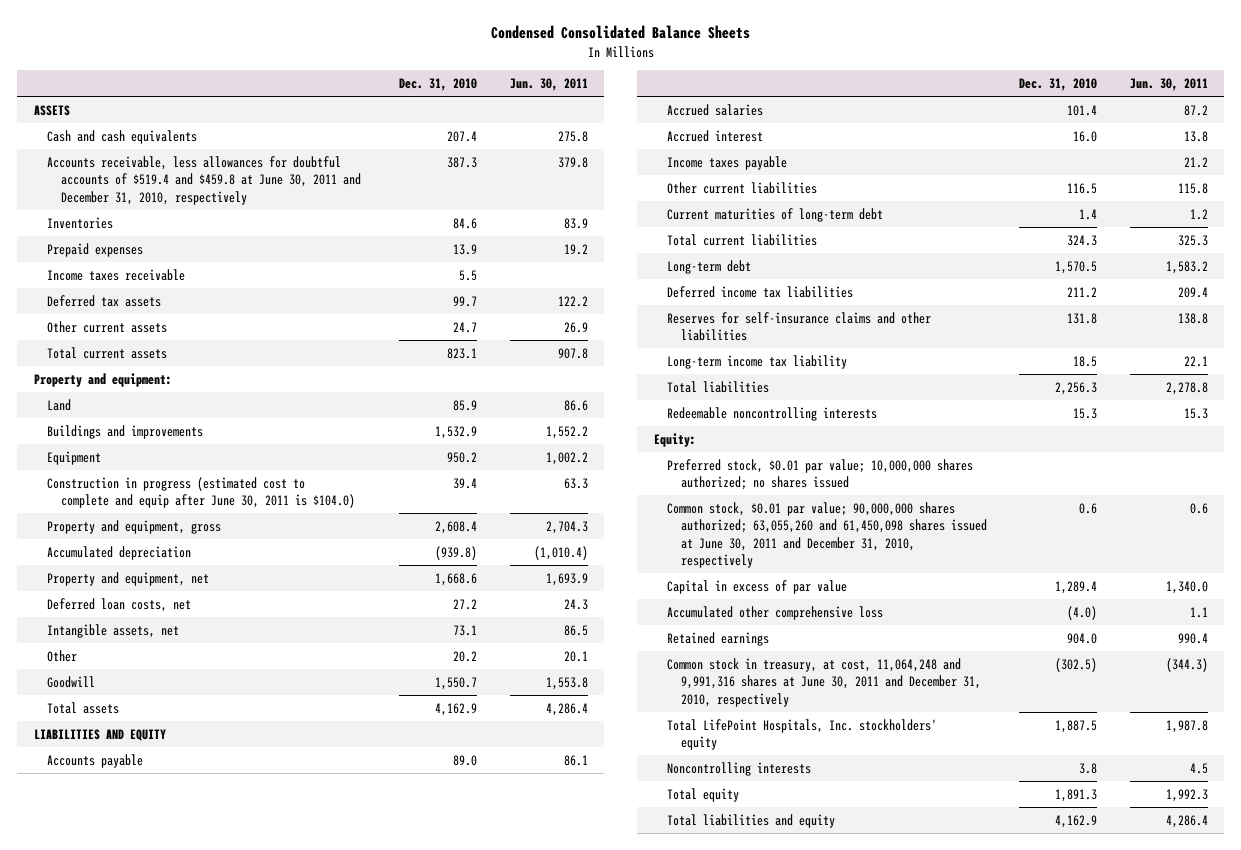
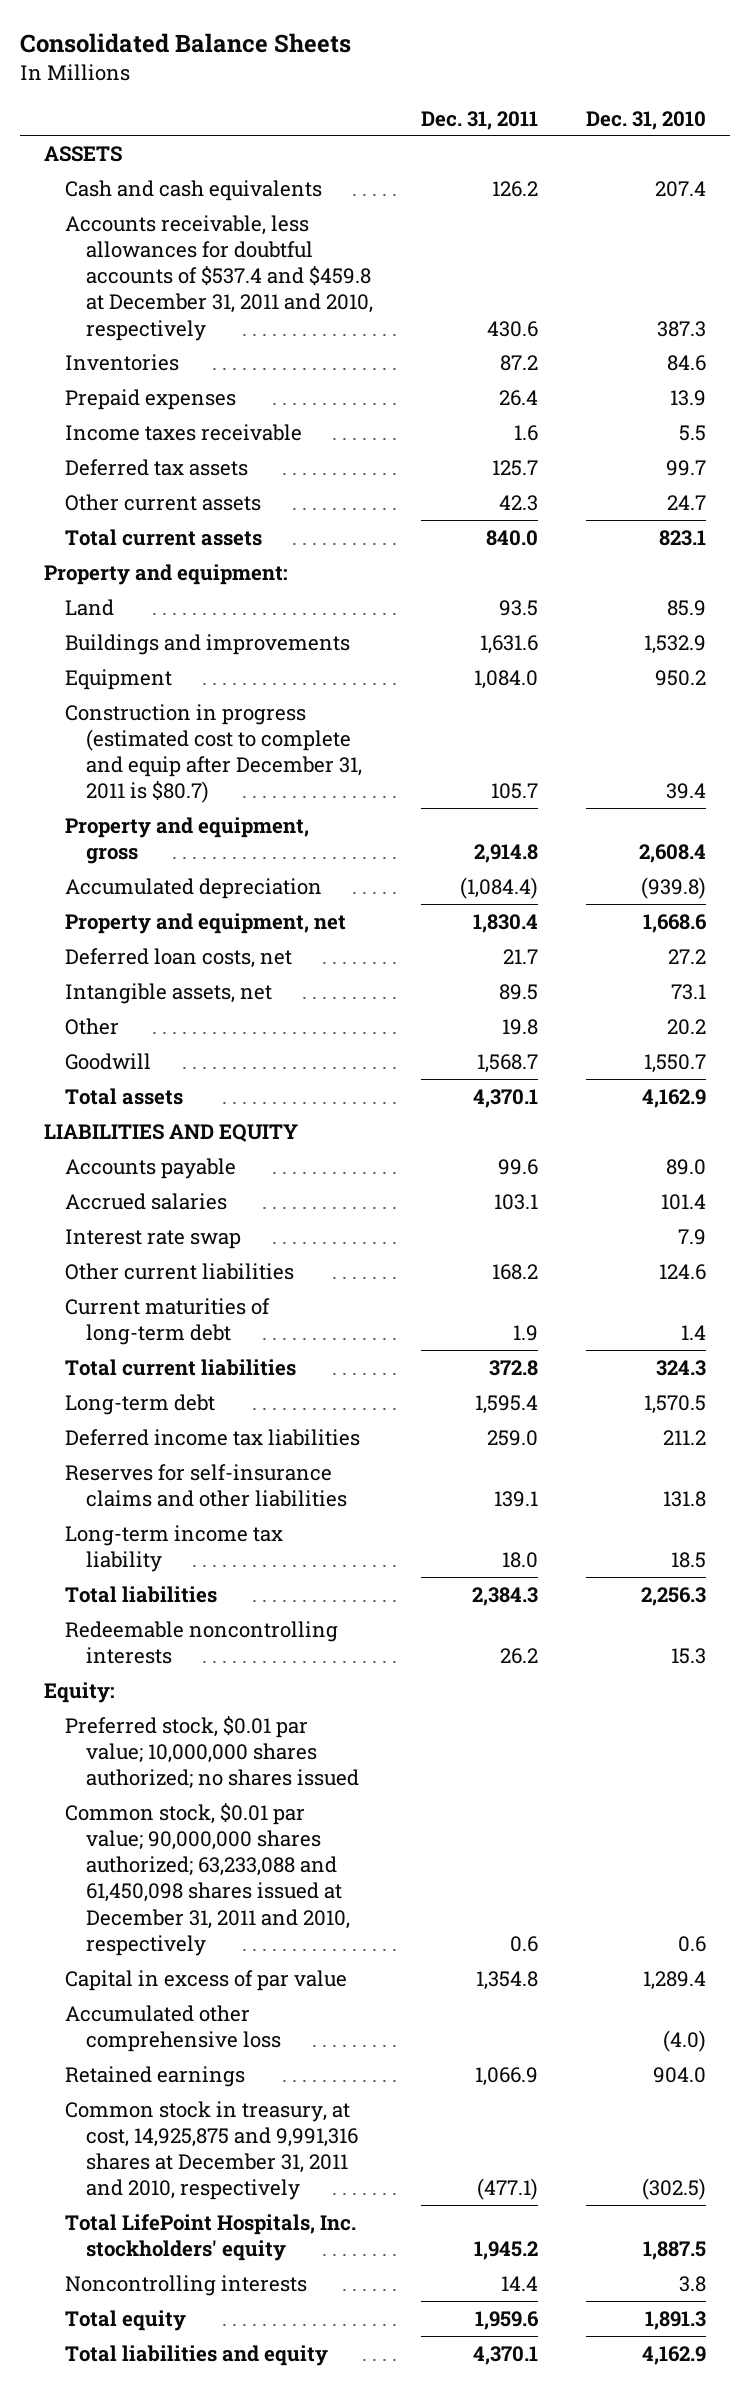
[490,25,750,40] Condensed Consolidated Balance Sheets -> [19,33,351,54] Consolidated Balance Sheets
[509,77,588,91] Jun. 30, 2011 -> none
none -> [420,110,538,130] Dec. 31, 2011
[47,155,361,205] Accounts receivable, less allowances for doubtful accounts of $519.4 and $459.8 at June 30, 2011 and December 31, 2010, respectively -> [64,214,373,341] Accounts receivable, less allowances for doubtful accounts of $537.4 and $459.8 at December 31, 2011 and 2010, respectively
[47,476,355,509] Construction in progress (estimated cost to complete and equip after June 30, 2011 is $104.0) -> [64,703,362,804] Construction in progress (estimated cost to complete and equip after December 31, 2011 is $80.7)
[667,129,764,142] Accrued interest -> none
[667,155,788,170] Income taxes payable -> none
none -> [64,1228,241,1249] Interest rate swap
[1067,182,1098,194] 116.5 -> [659,1263,707,1280] 124.6
[667,501,987,569] Common stock, $0.01 par value; 90,000,000 shares authorized; 63,055,260 and 61,450,098 shares issued at June 30, 2011 and December 31, 2010, respectively -> [64,1802,350,1956] Common stock, $0.01 par value; 90,000,000 shares authorized; 63,233,088 and 61,450,098 shares issued at December 31, 2011 and 2010, respectively
[667,657,981,707] Common stock in treasury, at cost, 11,064,248 and 9,991,316 shares at June 30, 2011 and December 31, 2010, respectively -> [64,2100,358,2201] Common stock in treasury, at cost, 14,925,875 and 9,991,316 shares at December 31, 2011 and 2010, respectively

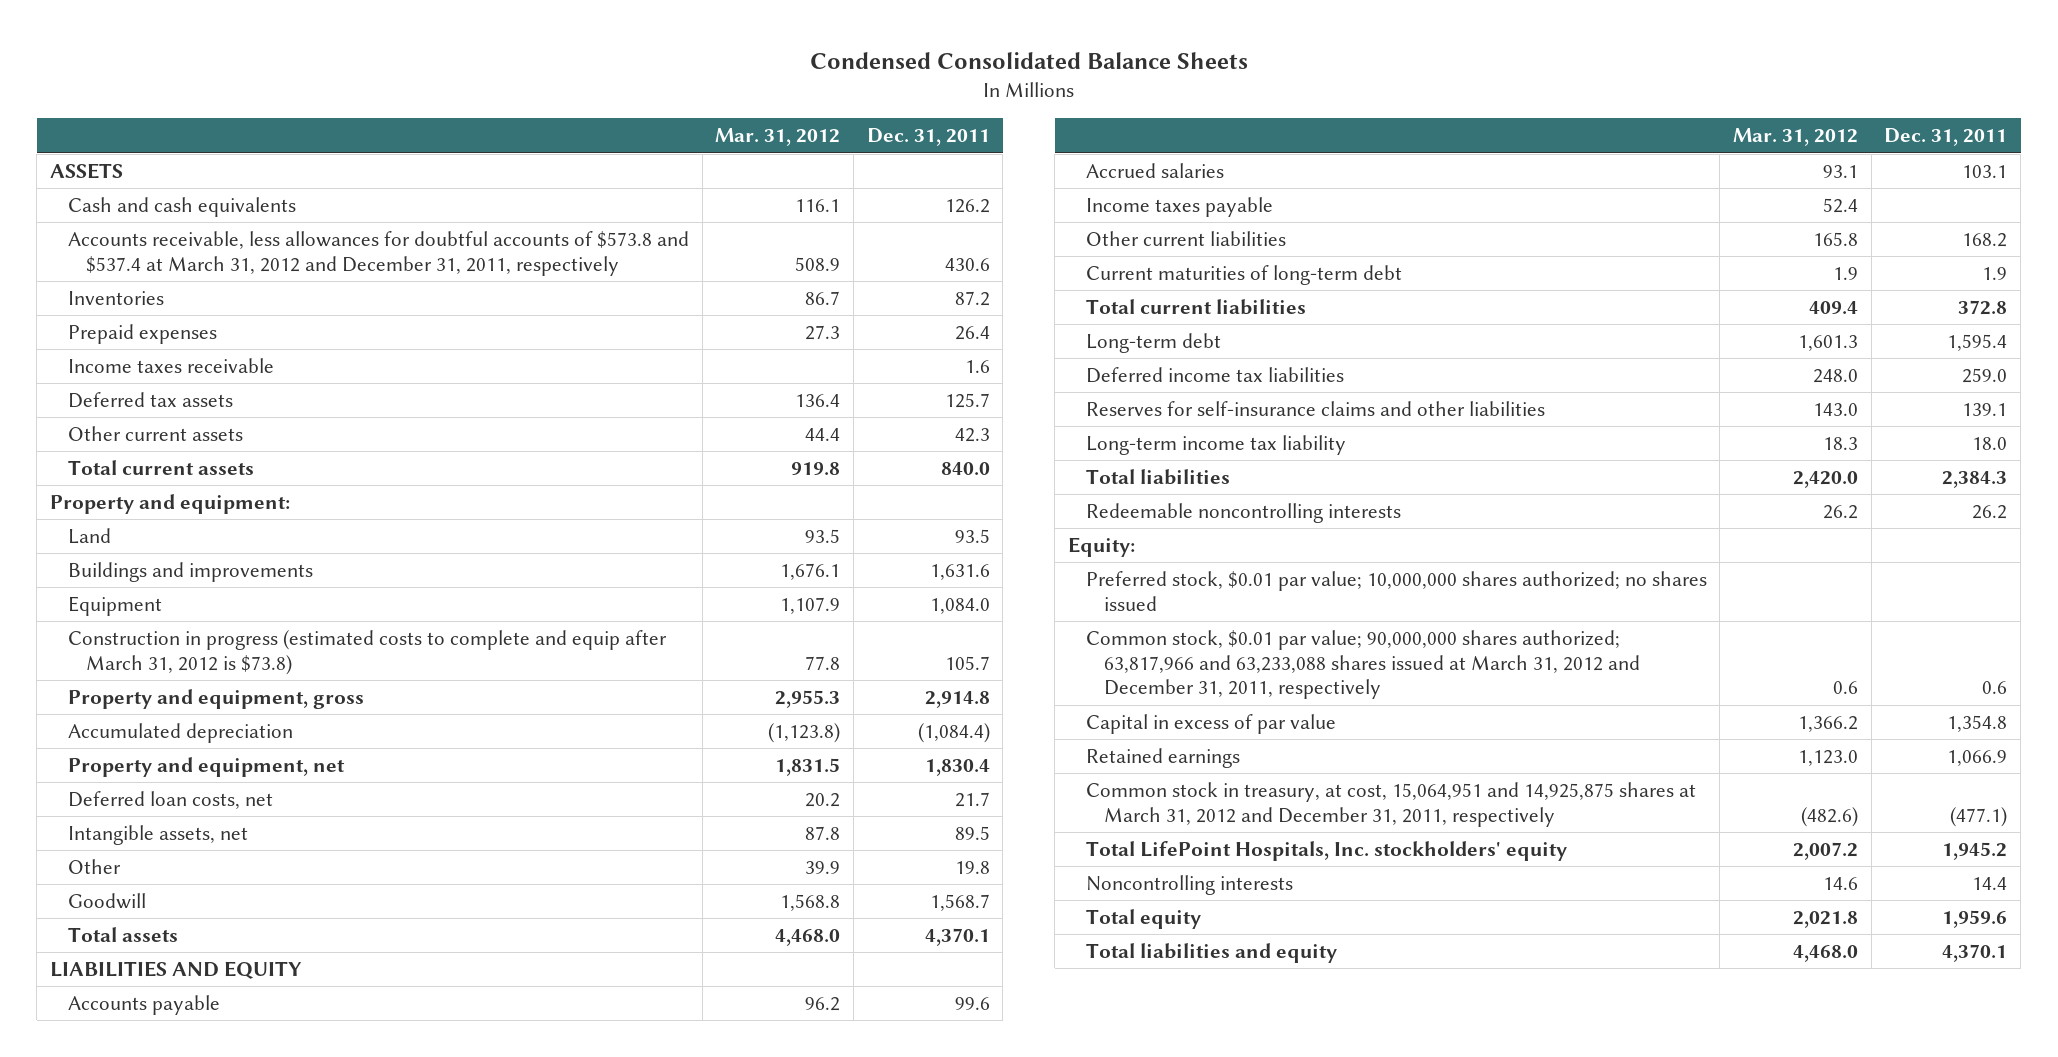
[19,33,351,54] Consolidated Balance Sheets -> [809,52,1248,70] Condensed Consolidated Balance Sheets
[586,110,707,130] Dec. 31, 2010 -> none
none -> [715,128,841,147] Mar. 31, 2012
[64,214,373,341] Accounts receivable, less allowances for doubtful accounts of $537.4 and $459.8 at December 31, 2011 and 2010, respectively -> [67,230,689,276] Accounts receivable, less allowances for doubtful accounts of $573.8 and $537.4 at March 31, 2012 and December 31, 2011, respectively
[64,703,362,804] Construction in progress (estimated cost to complete and equip after December 31, 2011 is $80.7) -> [67,629,667,675] Construction in progress (estimated costs to complete and equip after March 31, 2012 is $73.8)
[64,1228,241,1249] Interest rate swap -> none
none -> [1085,196,1273,217] Income taxes payable
[64,1802,350,1956] Common stock, $0.01 par value; 90,000,000 shares authorized; 63,233,088 and 61,450,098 shares issued at December 31, 2011 and 2010, respectively -> [1085,629,1640,700] Common stock, $0.01 par value; 90,000,000 shares authorized; 63,817,966 and 63,233,088 shares issued at March 31, 2012 and December 31, 2011, respectively
[64,2004,281,2052] Accumulated other comprehensive loss -> none
[64,2100,358,2201] Common stock in treasury, at cost, 14,925,875 and 9,991,316 shares at December 31, 2011 and 2010, respectively -> [1085,781,1696,827] Common stock in treasury, at cost, 15,064,951 and 14,925,875 shares at March 31, 2012 and December 31, 2011, respectively

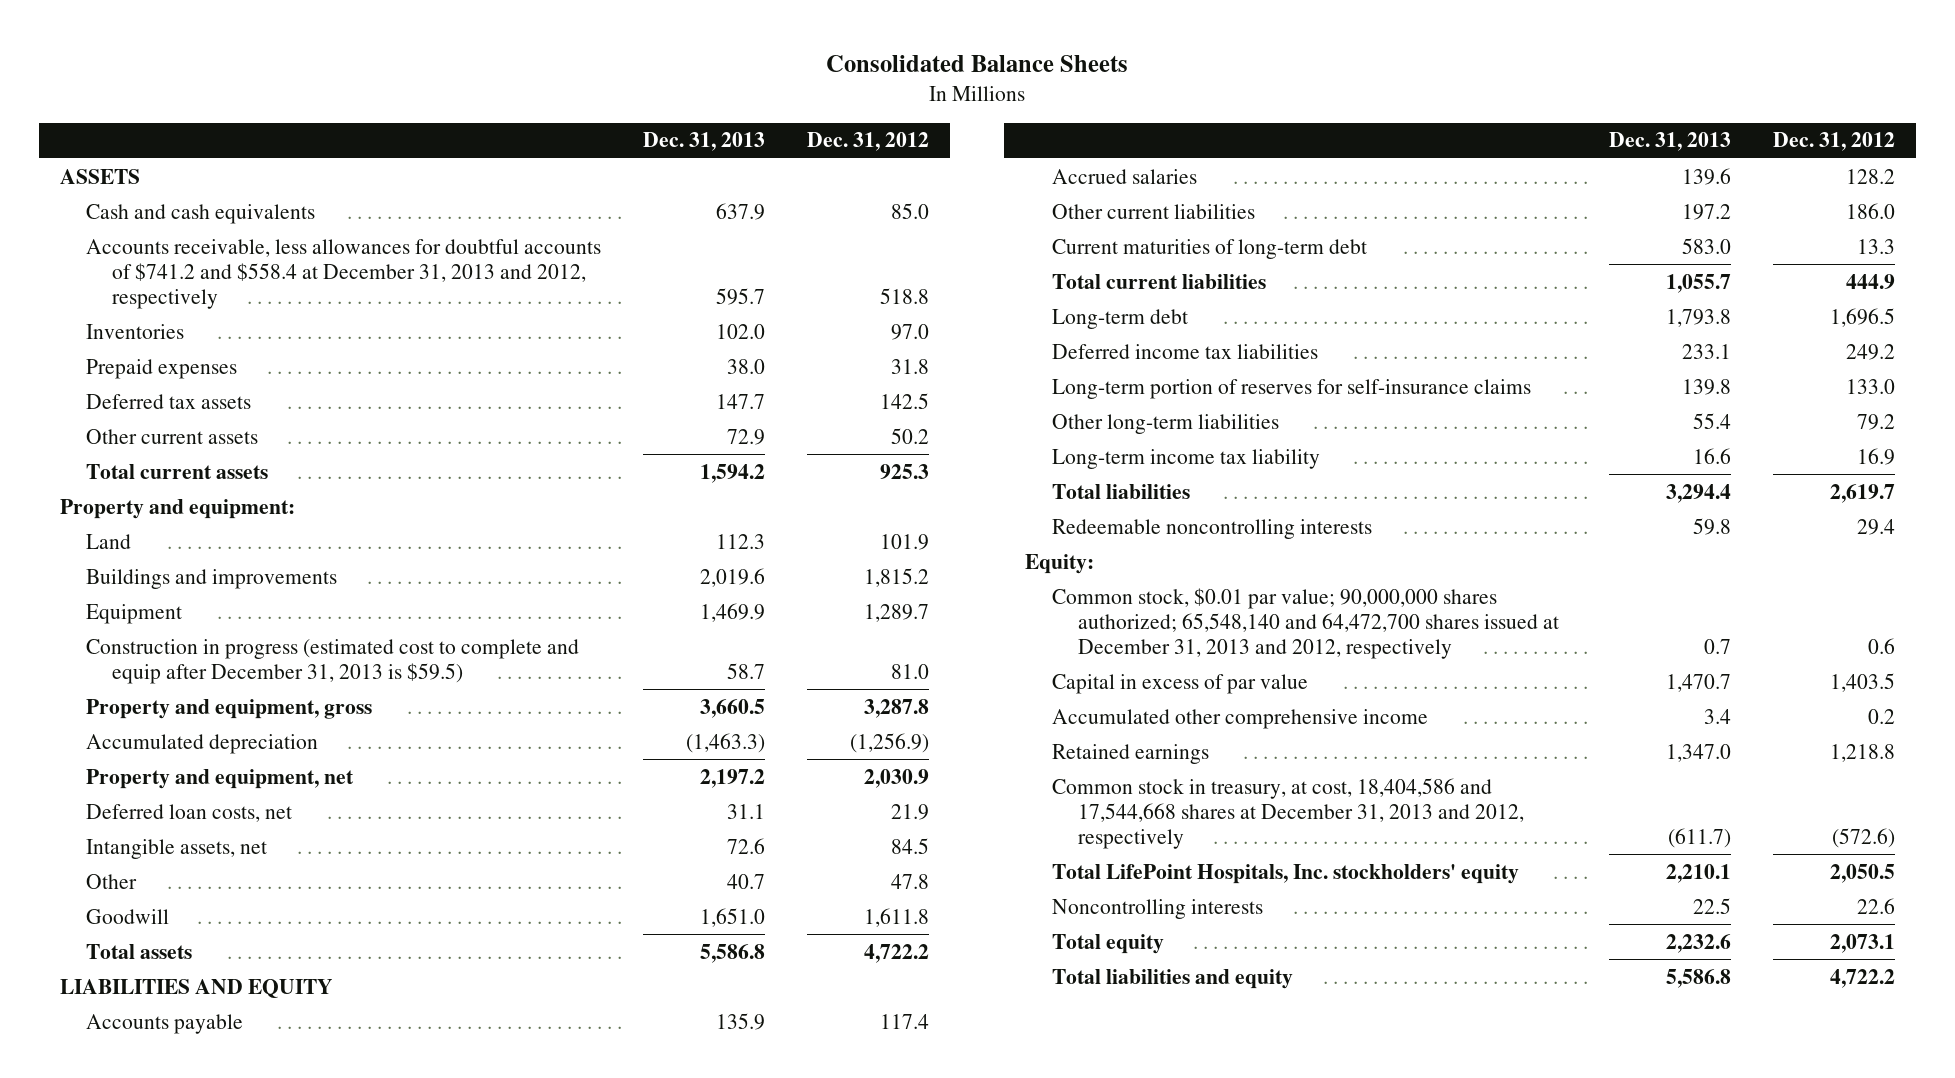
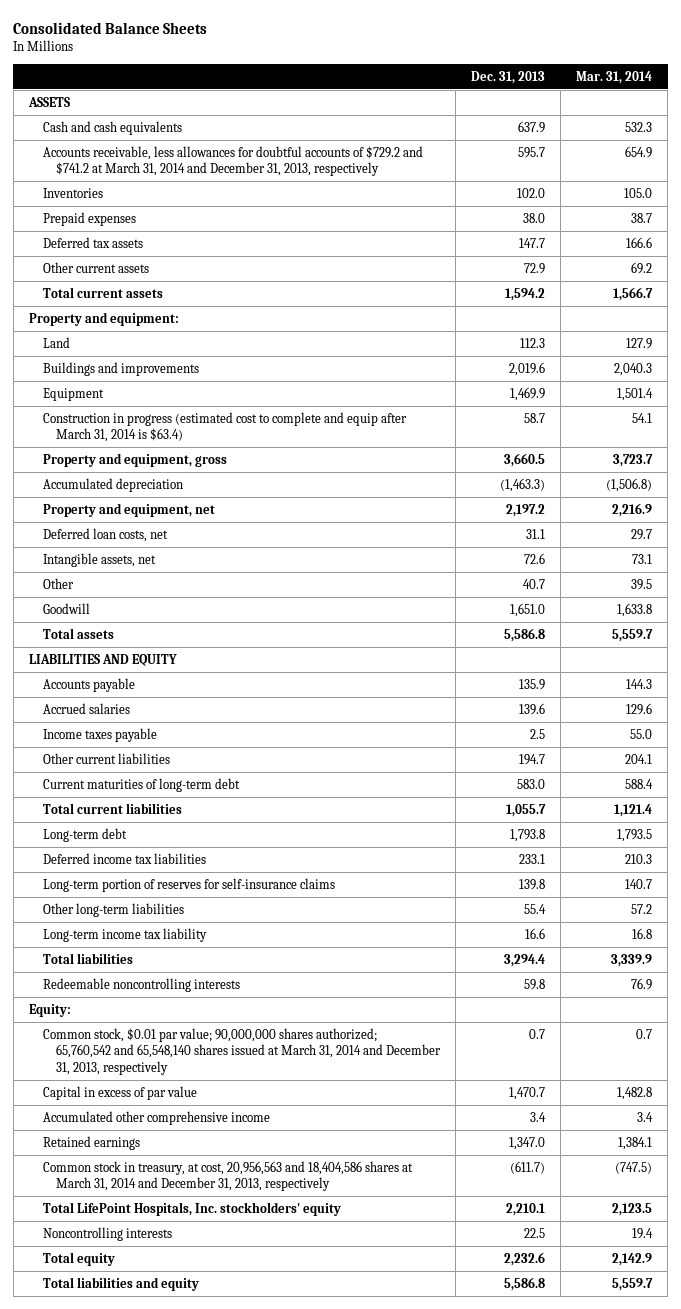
[807,132,930,152] Dec. 31, 2012 -> none
none -> [576,70,653,84] Mar. 31, 2014
[86,238,602,310] Accounts receivable, less allowances for doubtful accounts of $741.2 and $558.4 at December 31, 2013 and 2012, respectively -> [42,145,423,177] Accounts receivable, less allowances for doubtful accounts of $729.2 and $741.2 at March 31, 2014 and December 31, 2013, respectively
[86,638,580,684] Construction in progress (estimated cost to complete and equip after December 31, 2013 is $59.5) -> [42,411,407,443] Construction in progress (estimated cost to complete and equip after March 31, 2014 is $63.4)
none -> [42,727,157,742] Income taxes payable
[1681,203,1731,220] 197.2 -> [519,753,546,765] 194.7
[1051,587,1559,660] Common stock, $0.01 par value; 90,000,000 shares authorized; 65,548,140 and 64,472,700 shares issued at December 31, 2013 and 2012, respectively -> [42,1027,442,1075] Common stock, $0.01 par value; 90,000,000 shares authorized; 65,760,542 and 65,548,140 shares issued at March 31, 2014 and December 31, 2013, respectively
[1051,777,1524,850] Common stock in treasury, at cost, 18,404,586 and 17,544,668 shares at December 31, 2013 and 2012, respectively -> [42,1160,413,1192] Common stock in treasury, at cost, 20,956,563 and 18,404,586 shares at March 31, 2014 and December 31, 2013, respectively

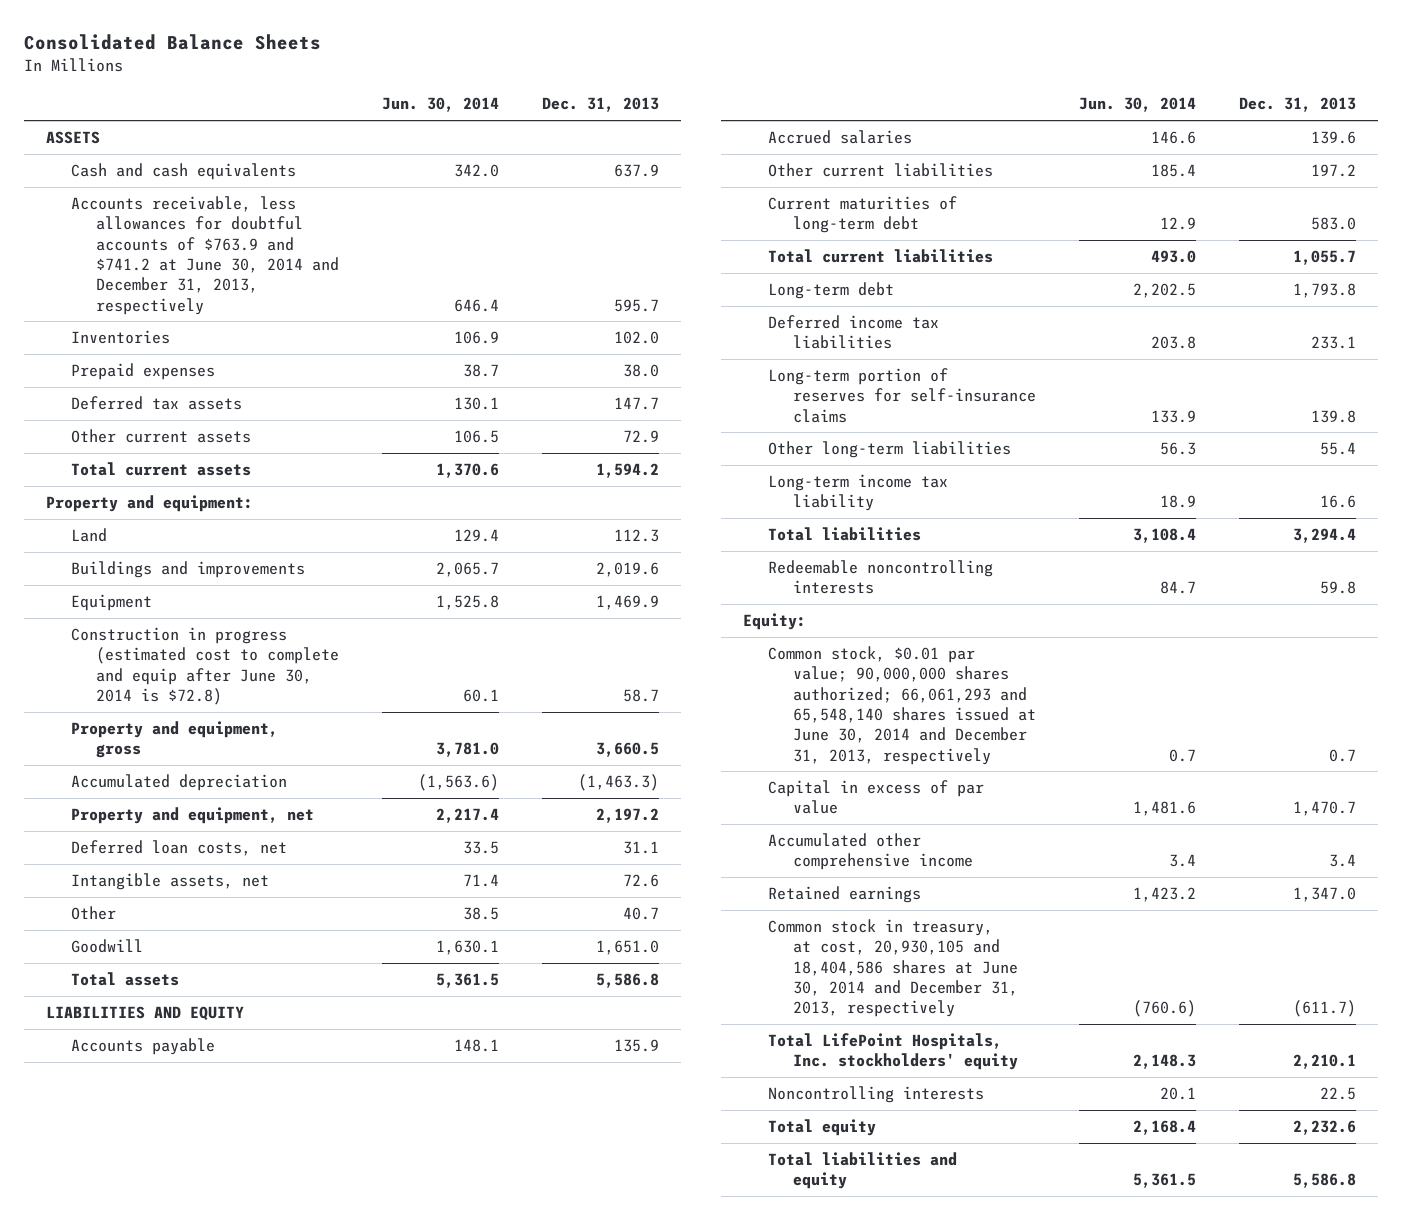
[576,70,653,84] Mar. 31, 2014 -> none
none -> [382,97,500,113] Jun. 30, 2014
[42,145,423,177] Accounts receivable, less allowances for doubtful accounts of $729.2 and $741.2 at March 31, 2014 and December 31, 2013, respectively -> [70,196,339,315] Accounts receivable, less allowances for doubtful accounts of $763.9 and $741.2 at June 30, 2014 and December 31, 2013, respectively
[42,411,407,443] Construction in progress (estimated cost to complete and equip after March 31, 2014 is $63.4) -> [70,627,339,705] Construction in progress (estimated cost to complete and equip after June 30, 2014 is $72.8)
[42,727,157,742] Income taxes payable -> none
[519,753,546,765] 194.7 -> [1311,164,1357,178] 197.2
[42,1027,442,1075] Common stock, $0.01 par value; 90,000,000 shares authorized; 65,760,542 and 65,548,140 shares issued at March 31, 2014 and December 31, 2013, respectively -> [767,646,1036,765] Common stock, $0.01 par value; 90,000,000 shares authorized; 66,061,293 and 65,548,140 shares issued at June 30, 2014 and December 31, 2013, respectively
[42,1160,413,1192] Common stock in treasury, at cost, 20,956,563 and 18,404,586 shares at March 31, 2014 and December 31, 2013, respectively -> [767,919,1018,1018] Common stock in treasury, at cost, 20,930,105 and 18,404,586 shares at June 30, 2014 and December 31, 2013, respectively

